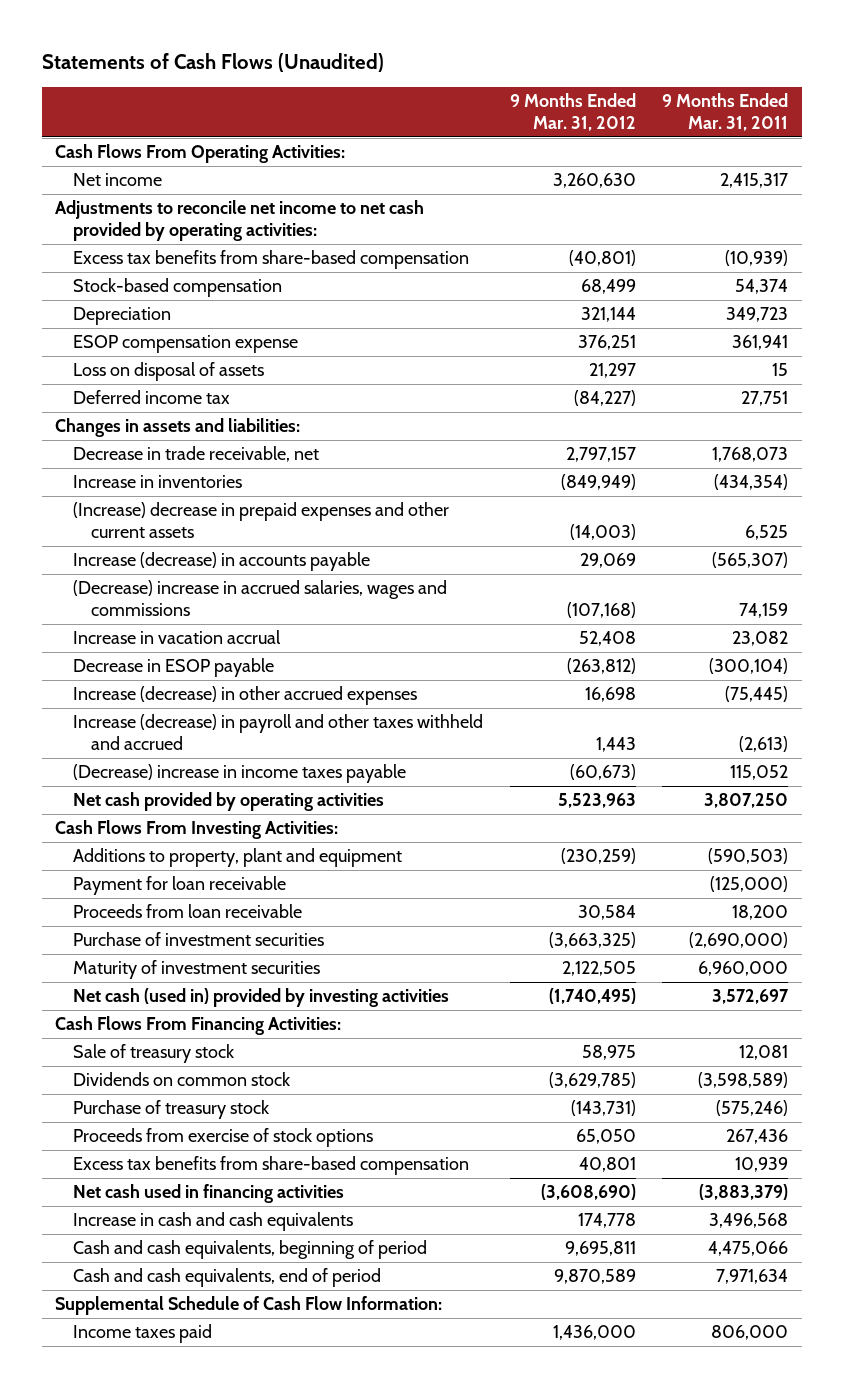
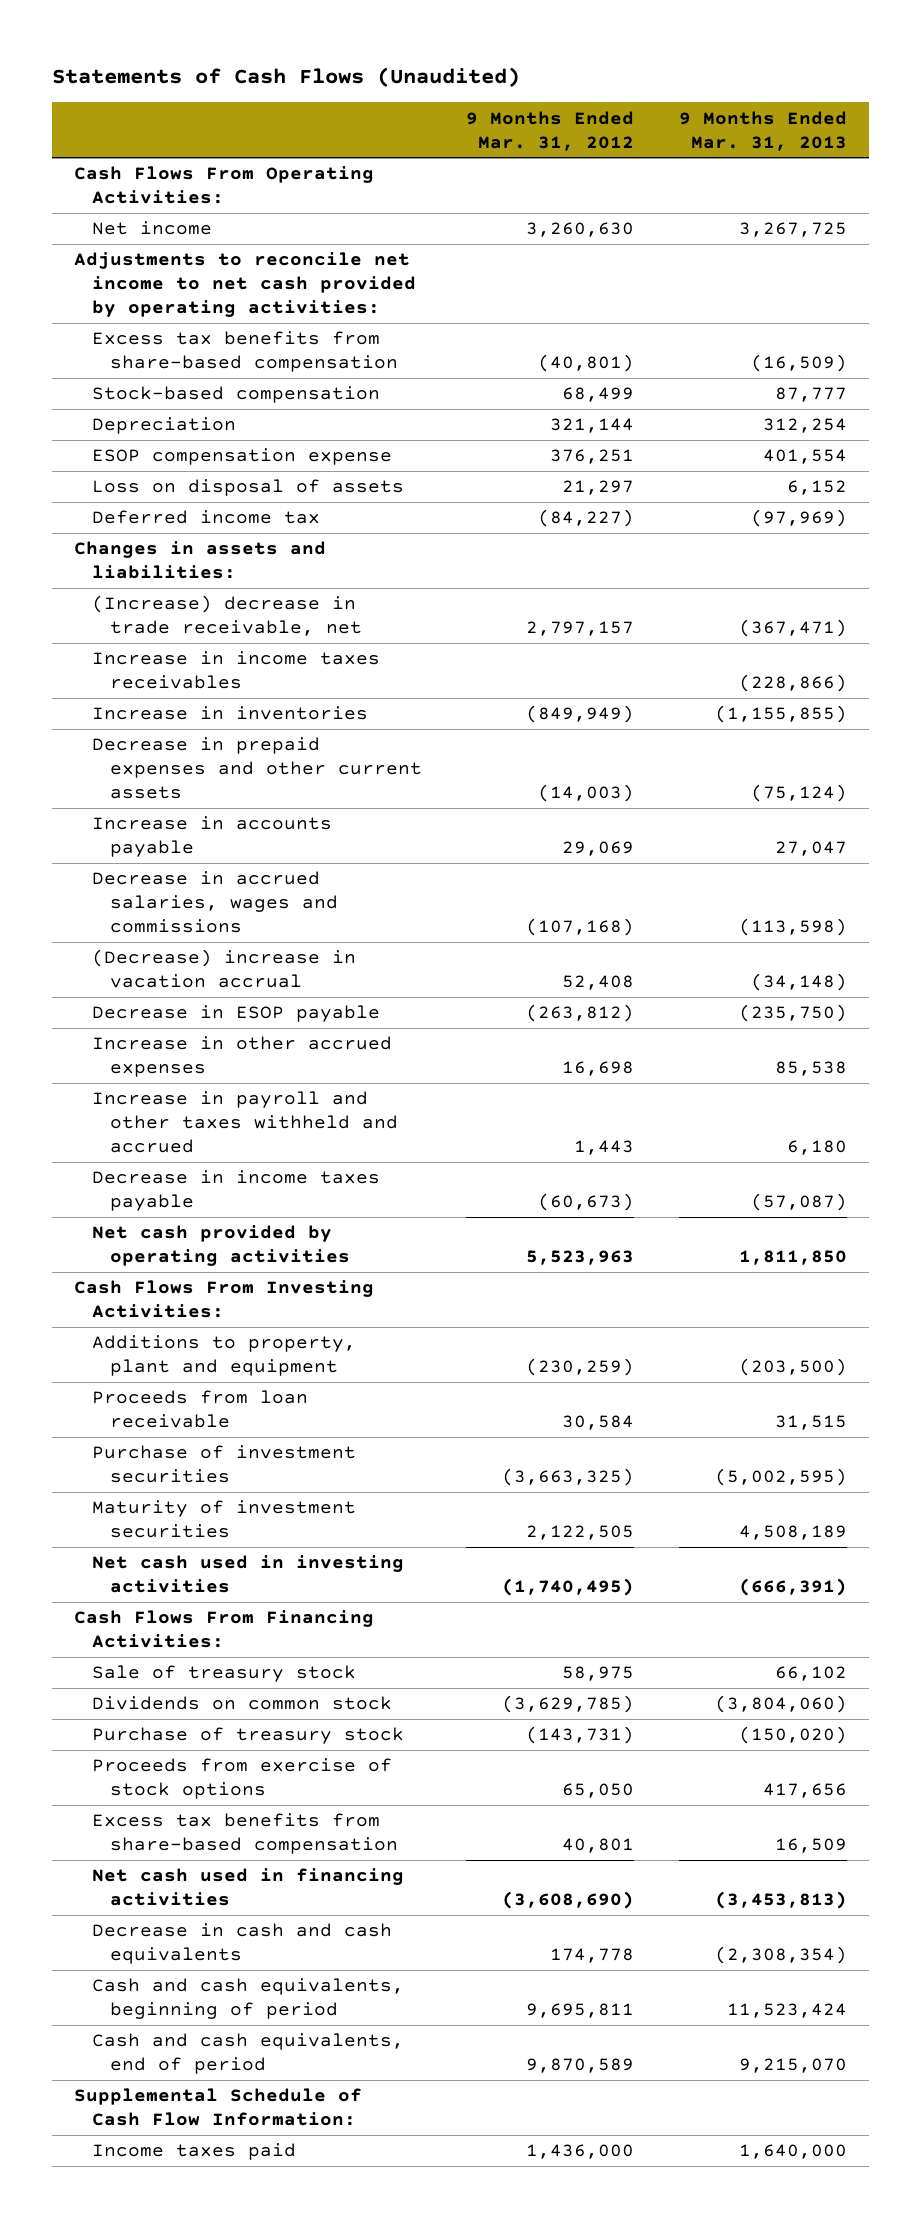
[662,93,789,132] 9 Months Ended Mar. 31, 2011 -> none
none -> [678,110,847,151] 9 Months Ended Mar. 31, 2013
[73,446,320,463] Decrease in trade receivable, net -> [92,595,363,637] (Increase) decrease in trade receivable, net
none -> [92,651,381,690] Increase in income taxes receivables
[73,502,450,539] (Increase) decrease in prepaid expenses and other current assets -> [92,737,423,800] Decrease in prepaid expenses and other current assets
[73,552,371,572] Increase (decrease) in accounts payable -> [92,816,333,858] Increase in accounts payable
[73,580,448,617] (Decrease) increase in accrued salaries, wages and commissions -> [92,871,339,934] Decrease in accrued salaries, wages and commissions
[73,630,282,645] Increase in vacation accrual -> [92,949,357,989] (Decrease) increase in vacation accrual
[73,686,418,706] Increase (decrease) in other accrued expenses -> [92,1036,393,1078] Increase in other accrued expenses
[73,714,484,751] Increase (decrease) in payroll and other taxes withheld and accrued -> [92,1091,399,1154] Increase in payroll and other taxes withheld and accrued
[73,764,407,784] (Decrease) increase in income taxes payable -> [92,1170,381,1212] Decrease in income taxes payable
[73,876,287,896] Payment for loan receivable -> none
[73,988,450,1008] Net cash (used in) provided by investing activities -> [92,1555,405,1594] Net cash used in investing activities
[73,1212,354,1232] Increase in cash and cash equivalents -> [92,1923,393,1965] Decrease in cash and cash equivalents

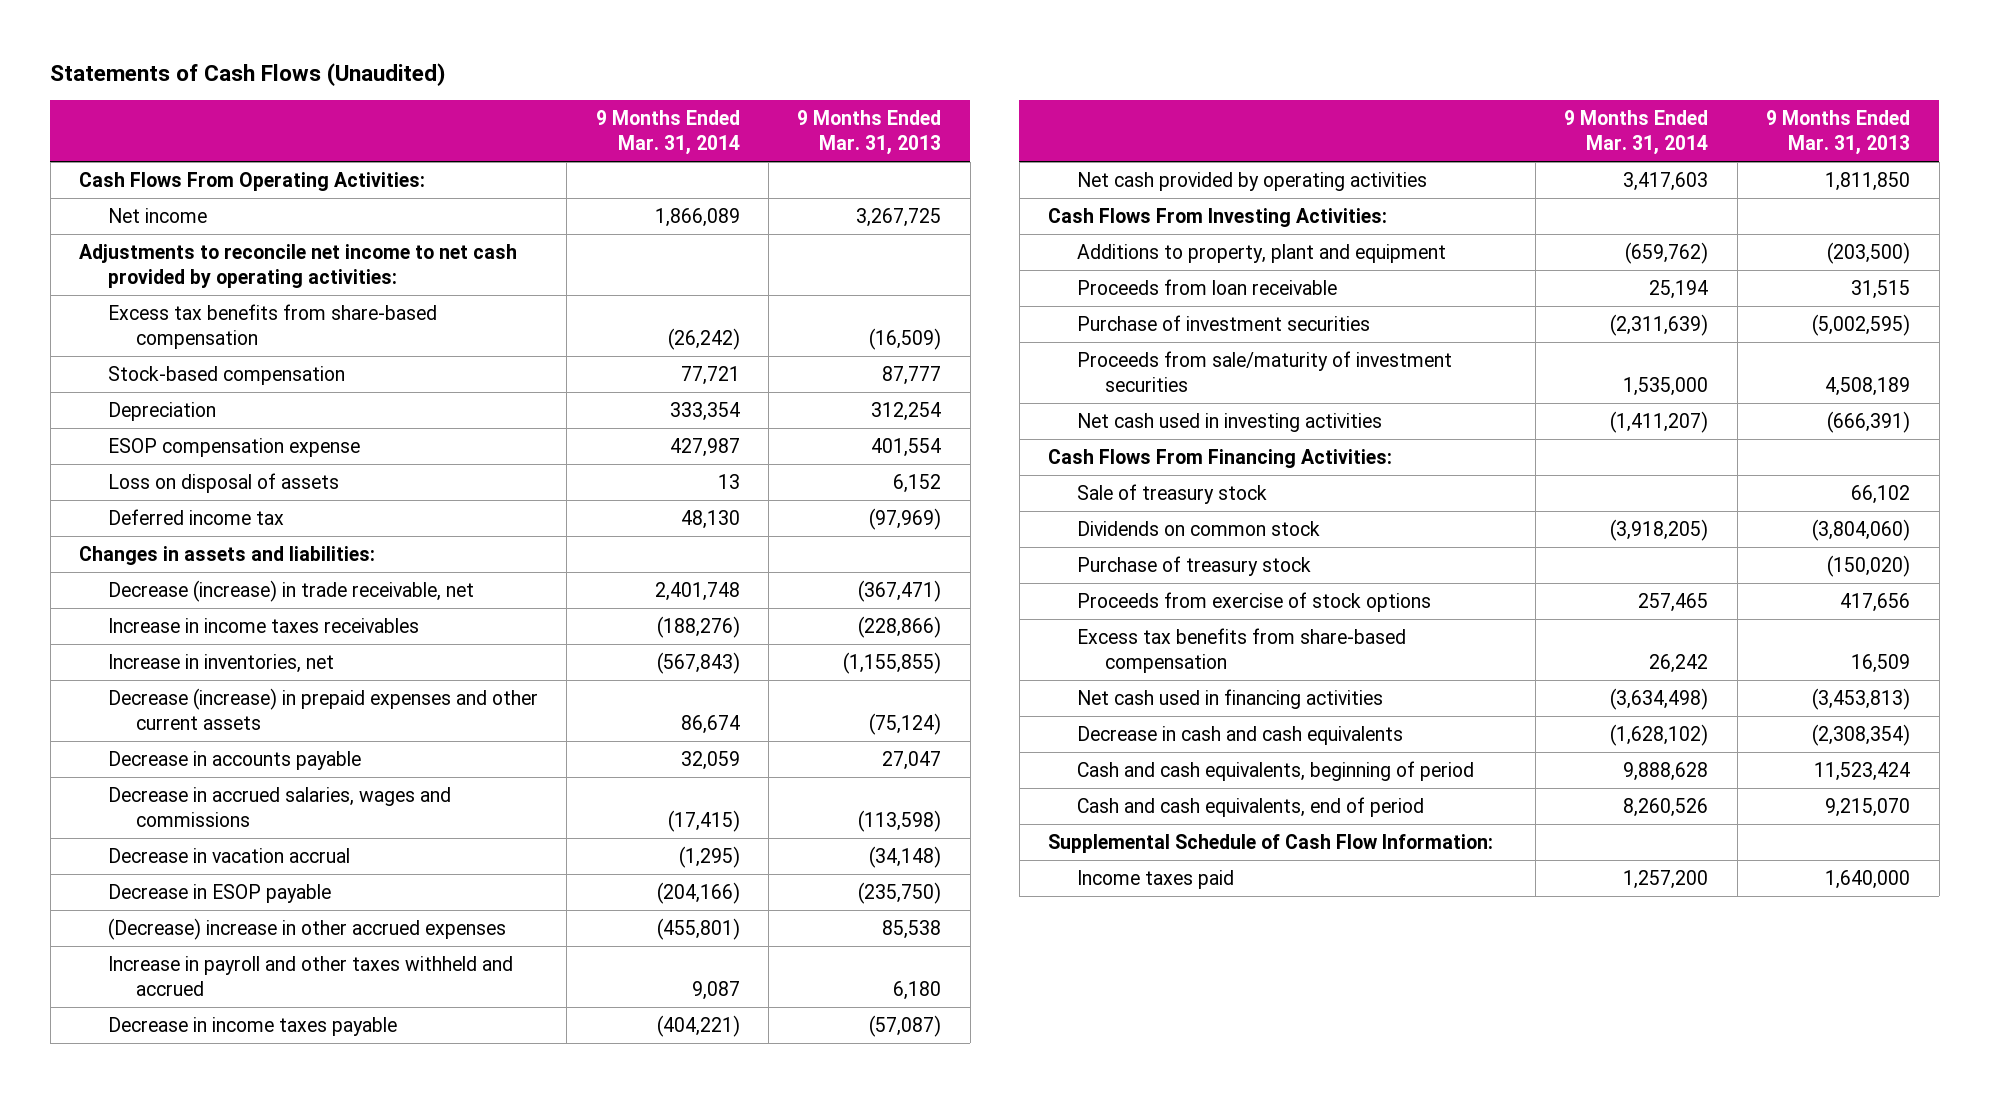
[466,110,635,151] 9 Months Ended Mar. 31, 2012 -> none
none -> [595,110,740,156] 9 Months Ended Mar. 31, 2014
[92,595,363,637] (Increase) decrease in trade receivable, net -> [107,579,474,602] Decrease (increase) in trade receivable, net
[92,706,369,721] Increase in inventories -> [107,653,334,673] Increase in inventories, net
[92,737,423,800] Decrease in prepaid expenses and other current assets -> [107,687,538,731] Decrease (increase) in prepaid expenses and other current assets
[92,816,333,858] Increase in accounts payable -> [107,750,361,770] Decrease in accounts payable
[92,949,357,989] (Decrease) increase in vacation accrual -> [107,847,350,863] Decrease in vacation accrual
[92,1036,393,1078] Increase in other accrued expenses -> [107,917,506,940] (Decrease) increase in other accrued expenses
[92,1500,357,1539] Maturity of investment securities -> [1076,350,1452,393] Proceeds from sale/maturity of investment securities

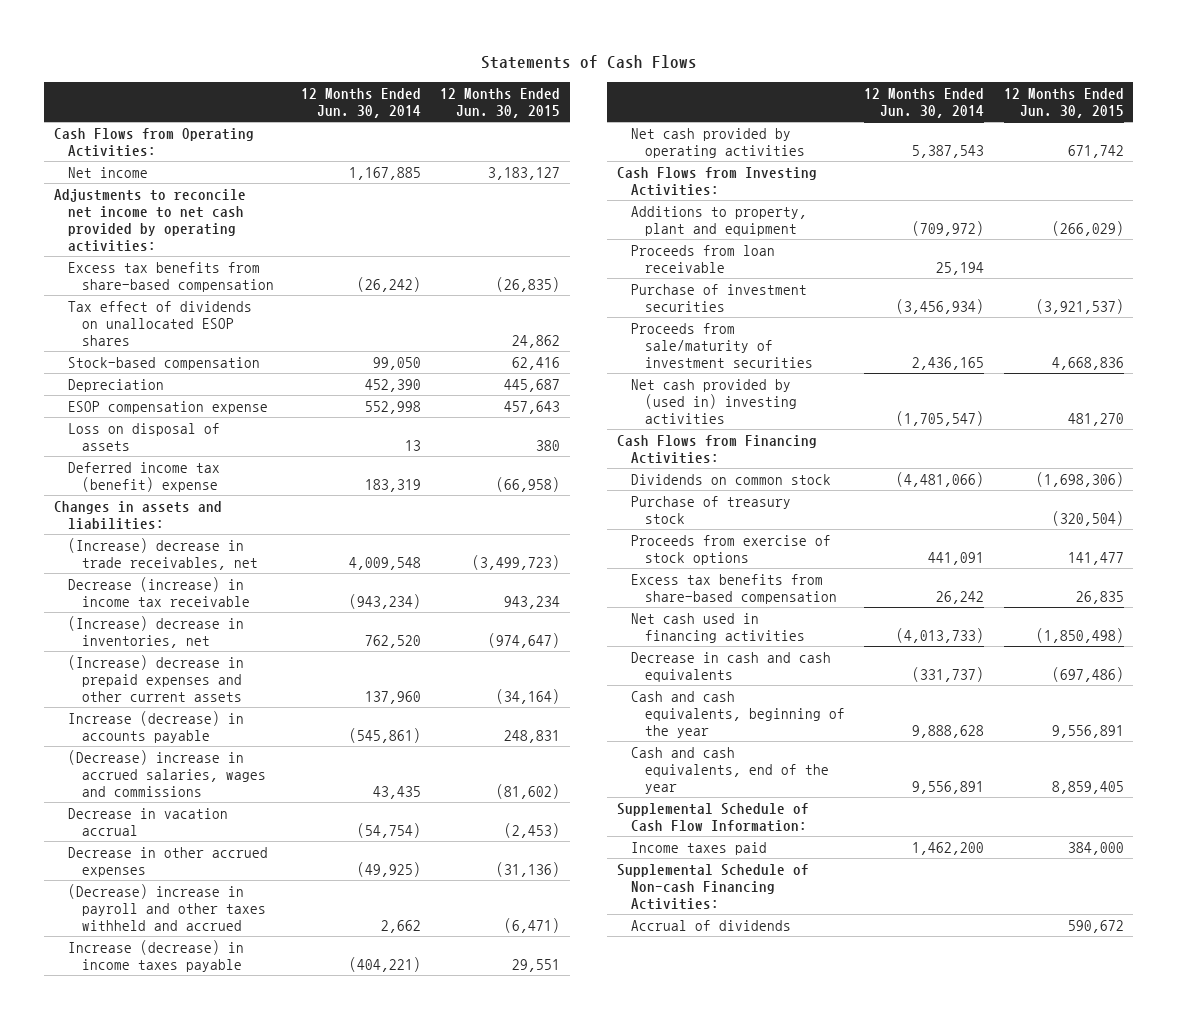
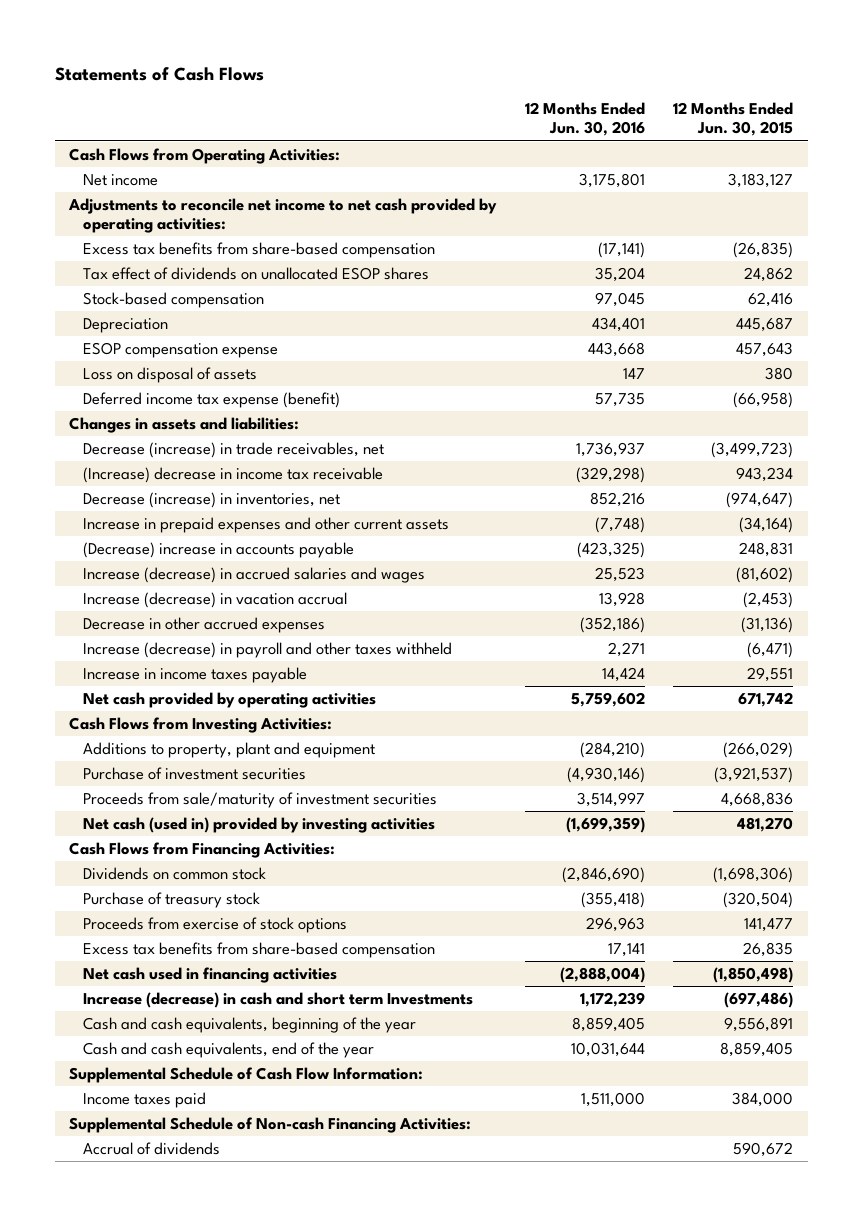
[301,88,422,119] 12 Months Ended Jun. 30, 2014 -> none
none -> [524,102,645,137] 12 Months Ended Jun. 30, 2016
[67,461,220,492] Deferred income tax (benefit) expense -> [82,391,340,408] Deferred income tax expense (benefit)
[67,537,258,570] (Increase) decrease in trade receivables, net -> [82,441,384,458] Decrease (increase) in trade receivables, net
[67,576,250,607] Decrease (increase) in income tax receivable -> [82,466,383,483] (Increase) decrease in income tax receivable
[67,615,244,648] (Increase) decrease in inventories, net -> [82,491,340,508] Decrease (increase) in inventories, net
[67,654,244,703] (Increase) decrease in prepaid expenses and other current assets -> [82,516,449,533] Increase in prepaid expenses and other current assets
[67,710,244,743] Increase (decrease) in accounts payable -> [82,541,354,558] (Decrease) increase in accounts payable
[67,749,266,798] (Decrease) increase in accrued salaries, wages and commissions -> [82,566,425,583] Increase (decrease) in accrued salaries and wages
[67,807,228,836] Decrease in vacation accrual -> [82,591,347,608] Increase (decrease) in vacation accrual
[67,883,266,932] (Decrease) increase in payroll and other taxes withheld and accrued -> [82,641,452,658] Increase (decrease) in payroll and other taxes withheld
[67,939,244,972] Increase (decrease) in income taxes payable -> [82,666,307,683] Increase in income taxes payable
[631,244,776,273] Proceeds from loan receivable -> none
[631,378,798,425] Net cash provided by (used in) investing activities -> [82,816,435,833] Net cash (used in) provided by investing activities
[631,651,832,682] Decrease in cash and cash equivalents -> [82,991,473,1008] Increase (decrease) in cash and short term Investments

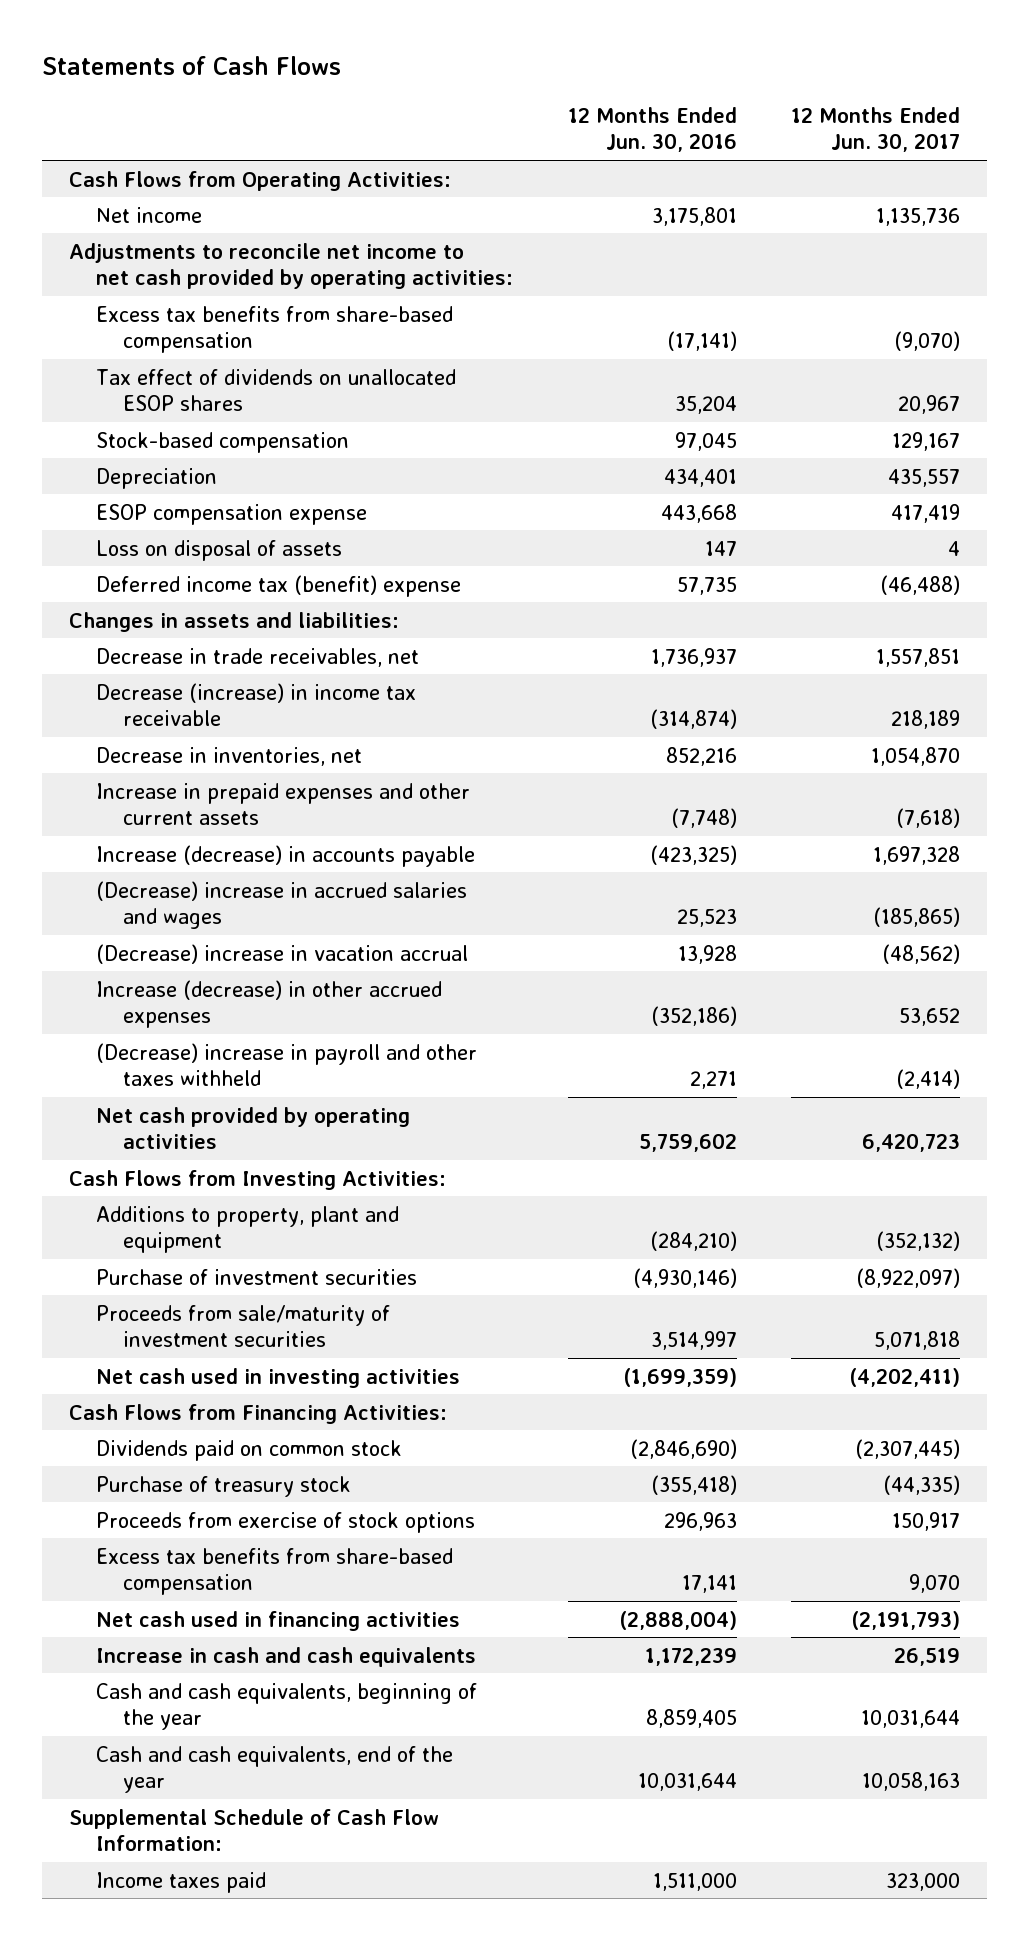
[673,102,794,137] 12 Months Ended Jun. 30, 2015 -> none
none -> [791,106,961,153] 12 Months Ended Jun. 30, 2017
[82,391,340,408] Deferred income tax expense (benefit) -> [96,574,462,597] Deferred income tax (benefit) expense
[82,441,384,458] Decrease (increase) in trade receivables, net -> [96,647,420,667] Decrease in trade receivables, net
[82,466,383,483] (Increase) decrease in income tax receivable -> [96,682,417,727] Decrease (increase) in income tax receivable
[575,466,645,483] (329,298) -> [649,709,737,730] (314,874)
[82,491,340,508] Decrease (increase) in inventories, net -> [96,746,363,766] Decrease in inventories, net
[82,666,307,683] Increase in income taxes payable -> none
[82,541,354,558] (Decrease) increase in accounts payable -> [96,844,476,867] Increase (decrease) in accounts payable
[82,566,425,583] Increase (decrease) in accrued salaries and wages -> [96,880,468,930] (Decrease) increase in accrued salaries and wages
[82,591,347,608] Increase (decrease) in vacation accrual -> [96,943,469,964] (Decrease) increase in vacation accrual
[82,616,325,633] Decrease in other accrued expenses -> [96,979,443,1029] Increase (decrease) in other accrued expenses
[82,641,452,658] Increase (decrease) in payroll and other taxes withheld -> [96,1042,478,1087] (Decrease) increase in payroll and other taxes withheld
[82,816,435,833] Net cash (used in) provided by investing activities -> [96,1367,461,1388] Net cash used in investing activities
[82,866,266,880] Dividends on common stock -> [96,1439,403,1461] Dividends paid on common stock
[82,991,473,1008] Increase (decrease) in cash and short term Investments -> [96,1646,477,1667] Increase in cash and cash equivalents
[69,1116,472,1133] Supplemental Schedule of Non-cash Financing Activities: -> none
[82,1141,220,1155] Accrual of dividends -> none

